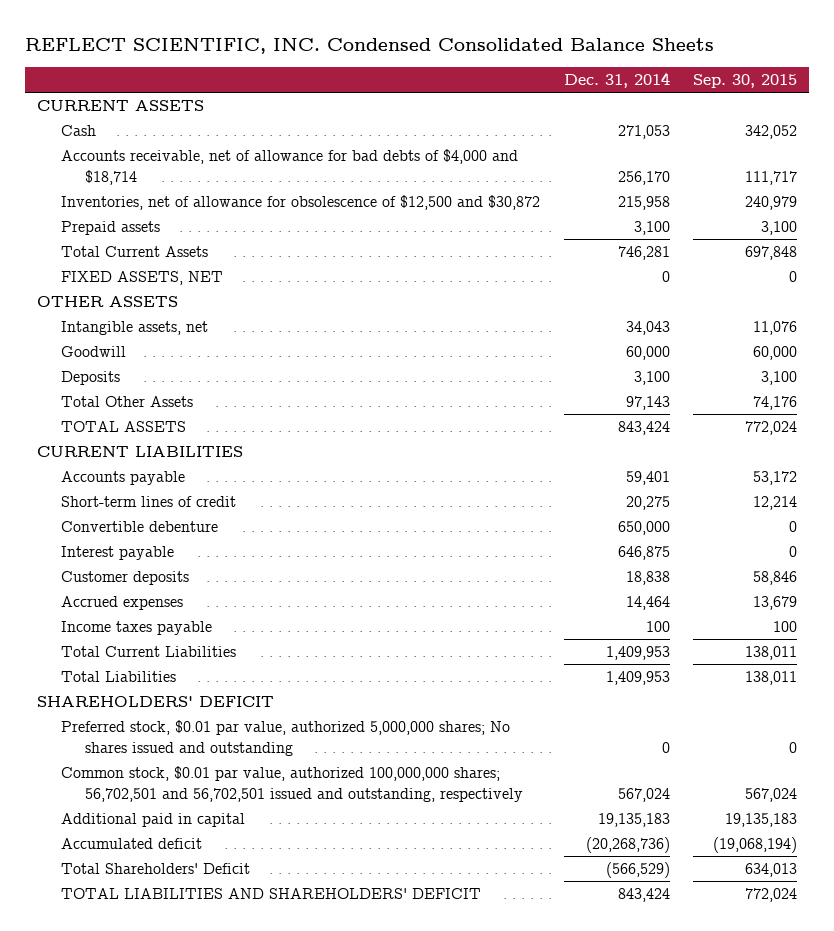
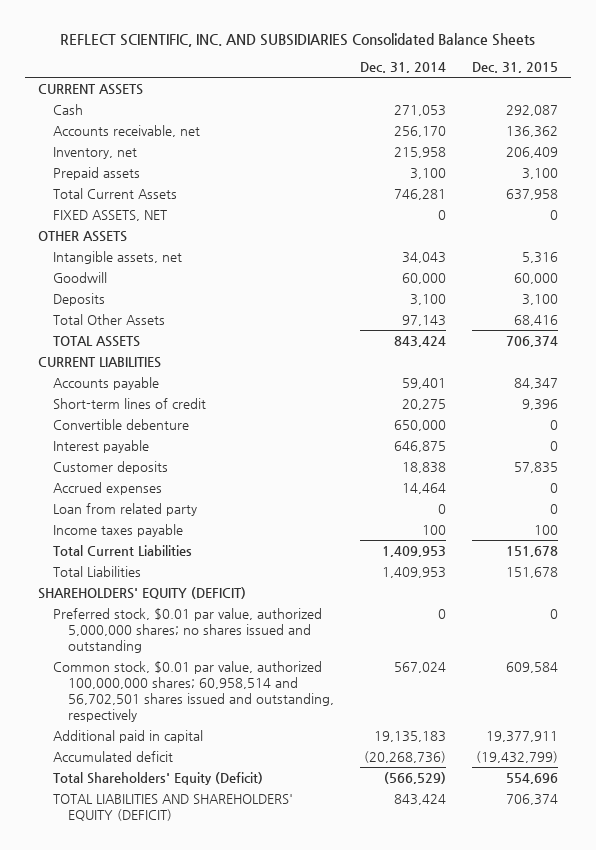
[25,37,715,54] REFLECT SCIENTIFIC, INC. Condensed Consolidated Balance Sheets -> [59,33,535,48] REFLECT SCIENTIFIC, INC. AND SUBSIDIARIES Consolidated Balance Sheets
[693,74,798,89] Sep. 30, 2015 -> none
none -> [472,62,559,74] Dec. 31, 2015
[61,149,519,186] Accounts receivable, net of allowance for bad debts of $4,000 and $18,714 -> [53,124,201,137] Accounts receivable, net
[61,195,541,211] Inventories, net of allowance for obsolescence of $12,500 and $30,872 -> [53,146,138,159] Inventory, net
none -> [53,502,198,516] Loan from related party
[37,696,275,708] SHAREHOLDERS' DEFICIT -> [37,586,246,599] SHAREHOLDERS' EQUITY (DEFICIT)
[61,720,511,757] Preferred stock, $0.01 par value, authorized 5,000,000 shares; No shares issued and outstanding -> [53,607,323,653] Preferred stock, $0.01 par value, authorized 5,000,000 shares; no shares issued and outstanding
[61,766,524,803] Common stock, $0.01 par value, authorized 100,000,000 shares; 56,702,501 and 56,702,501 issued and outstanding, respectively -> [53,660,335,722] Common stock, $0.01 par value, authorized 100,000,000 shares; 60,958,514 and 56,702,501 shares issued and outstanding, respectively
[61,863,251,875] Total Shareholders' Deficit -> [53,771,264,785] Total Shareholders' Equity (Deficit)
[61,888,482,900] TOTAL LIABILITIES AND SHAREHOLDERS' DEFICIT -> [53,793,294,821] TOTAL LIABILITIES AND SHAREHOLDERS' EQUITY (DEFICIT)

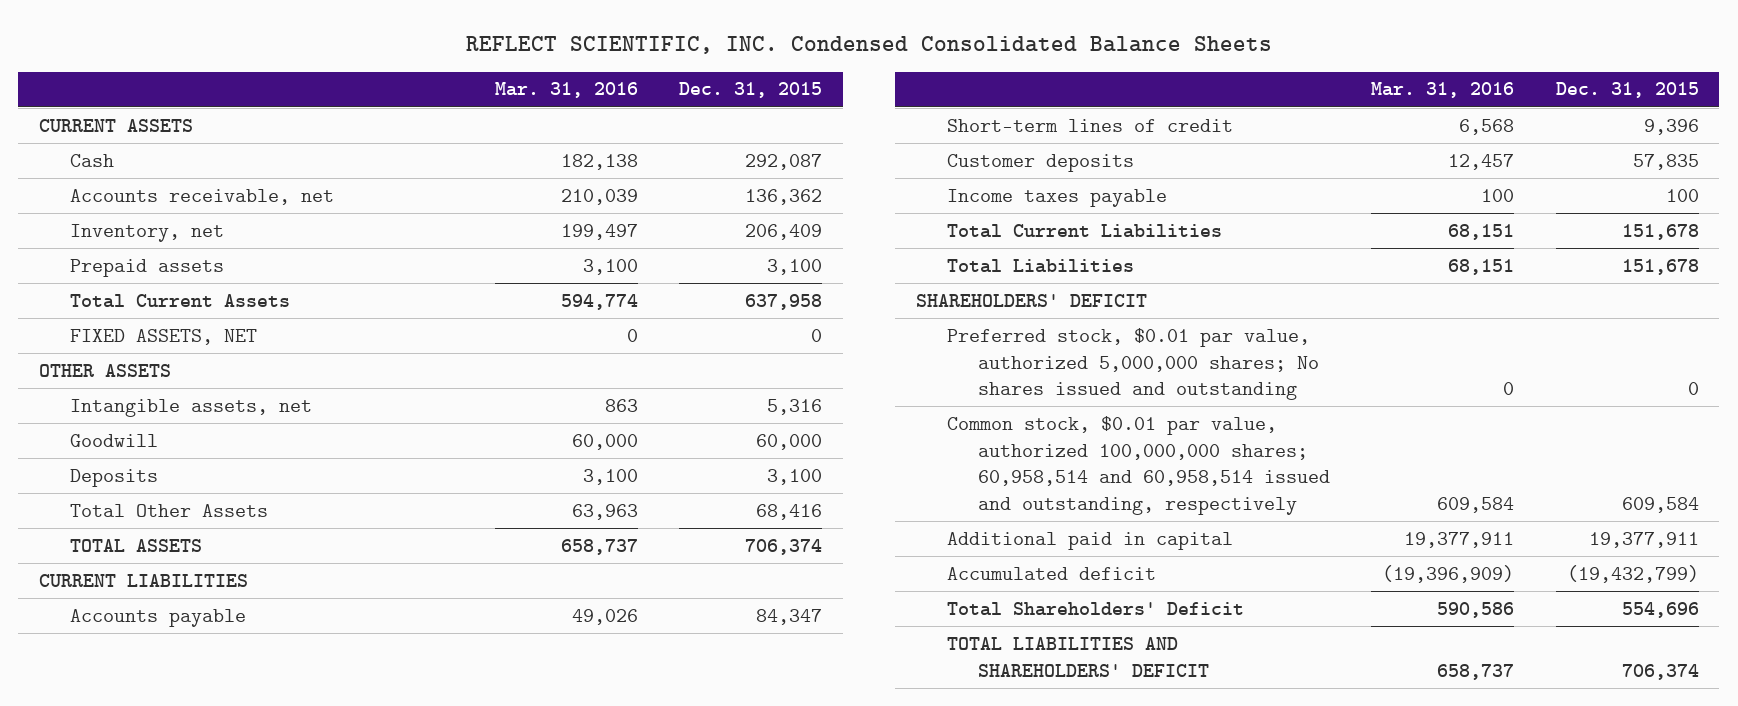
[59,33,535,48] REFLECT SCIENTIFIC, INC. AND SUBSIDIARIES Consolidated Balance Sheets -> [465,35,1272,54] REFLECT SCIENTIFIC, INC. Condensed Consolidated Balance Sheets
[360,62,447,74] Dec. 31, 2014 -> none
none -> [494,82,638,99] Mar. 31, 2016
[53,418,190,430] Convertible debenture -> none
[53,439,150,453] Interest payable -> none
[53,481,163,495] Accrued expenses -> none
[53,502,198,516] Loan from related party -> none
[37,586,246,599] SHAREHOLDERS' EQUITY (DEFICIT) -> [915,293,1147,307] SHAREHOLDERS' DEFICIT
[53,607,323,653] Preferred stock, $0.01 par value, authorized 5,000,000 shares; no shares issued and outstanding -> [946,327,1319,401] Preferred stock, $0.01 par value, authorized 5,000,000 shares; No shares issued and outstanding
[53,660,335,722] Common stock, $0.01 par value, authorized 100,000,000 shares; 60,958,514 and 56,702,501 shares issued and outstanding, respectively -> [946,415,1330,515] Common stock, $0.01 par value, authorized 100,000,000 shares; 60,958,514 and 60,958,514 issued and outstanding, respectively
[53,771,264,785] Total Shareholders' Equity (Deficit) -> [946,601,1244,616] Total Shareholders' Deficit
[53,793,294,821] TOTAL LIABILITIES AND SHAREHOLDERS' EQUITY (DEFICIT) -> [946,636,1209,677] TOTAL LIABILITIES AND SHAREHOLDERS' DEFICIT

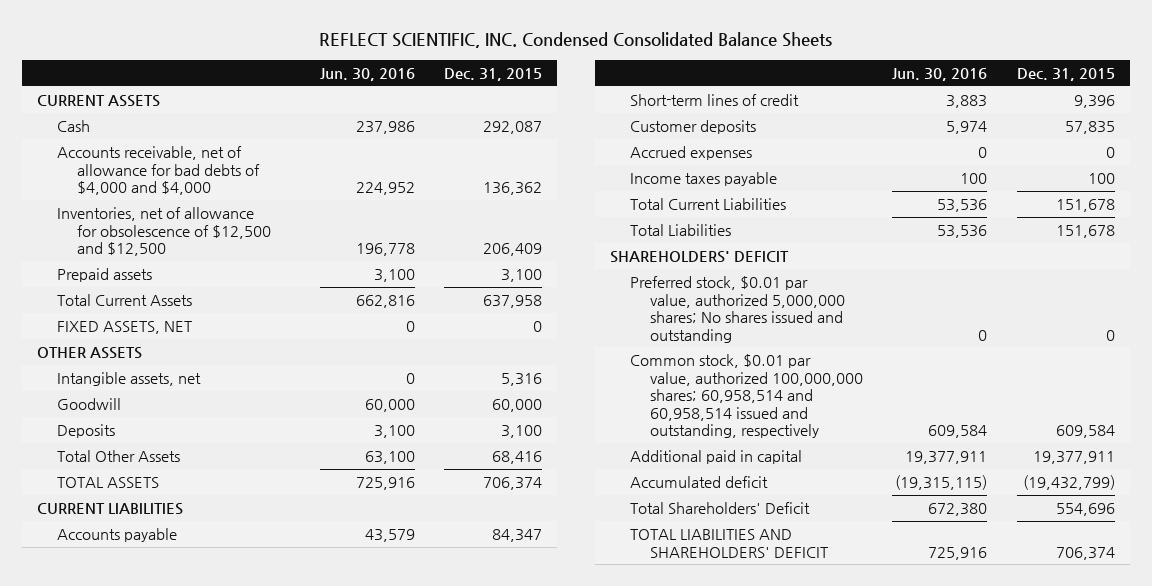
[494,82,638,99] Mar. 31, 2016 -> none
none -> [319,68,415,82] Jun. 30, 2016
[70,188,335,205] Accounts receivable, net -> [56,146,260,196] Accounts receivable, net of allowance for bad debts of $4,000 and $4,000
[70,223,225,242] Inventory, net -> [56,207,271,257] Inventories, net of allowance for obsolescence of $12,500 and $12,500
none -> [629,146,752,161] Accrued expenses

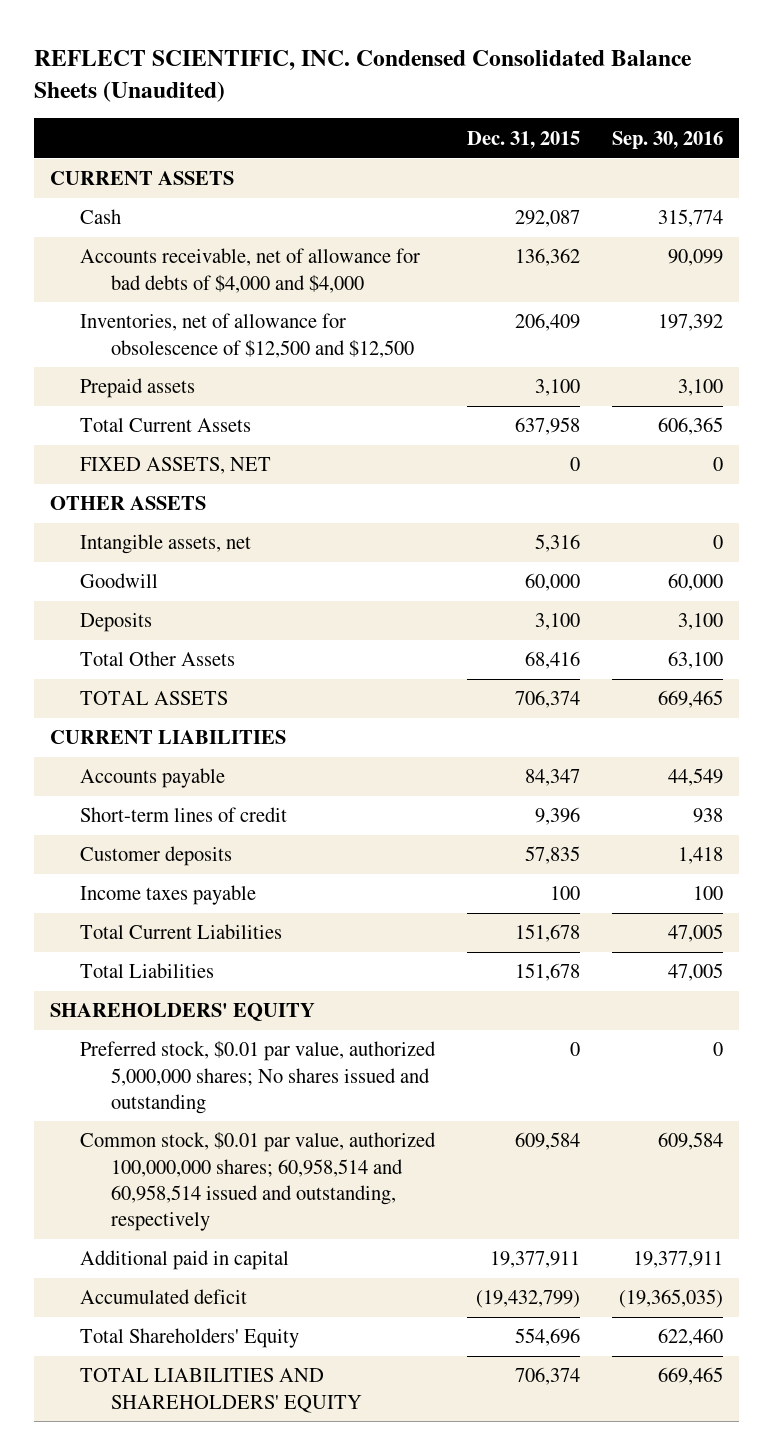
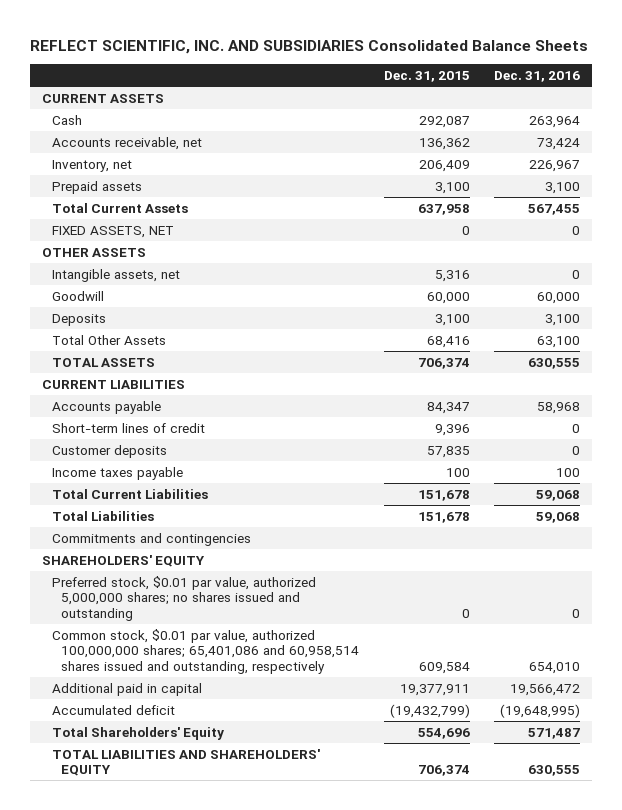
[33,49,692,102] REFLECT SCIENTIFIC, INC. Condensed Consolidated Balance Sheets (Unaudited) -> [30,40,589,55] REFLECT SCIENTIFIC, INC. AND SUBSIDIARIES Consolidated Balance Sheets
[612,130,724,149] Sep. 30, 2016 -> none
none -> [493,70,580,82] Dec. 31, 2016
[80,248,421,293] Accounts receivable, net of allowance for bad debts of $4,000 and $4,000 -> [51,136,202,150] Accounts receivable, net
[80,313,414,358] Inventories, net of allowance for obsolescence of $12,500 and $12,500 -> [51,159,132,172] Inventory, net
none -> [51,532,251,546] Commitments and contingencies
[80,1041,437,1114] Preferred stock, $0.01 par value, authorized 5,000,000 shares; No shares issued and outstanding -> [51,575,316,621] Preferred stock, $0.01 par value, authorized 5,000,000 shares; no shares issued and outstanding
[80,1132,437,1231] Common stock, $0.01 par value, authorized 100,000,000 shares; 60,958,514 and 60,958,514 issued and outstanding, respectively -> [51,628,360,674] Common stock, $0.01 par value, authorized 100,000,000 shares; 65,401,086 and 60,958,514 shares issued and outstanding, respectively

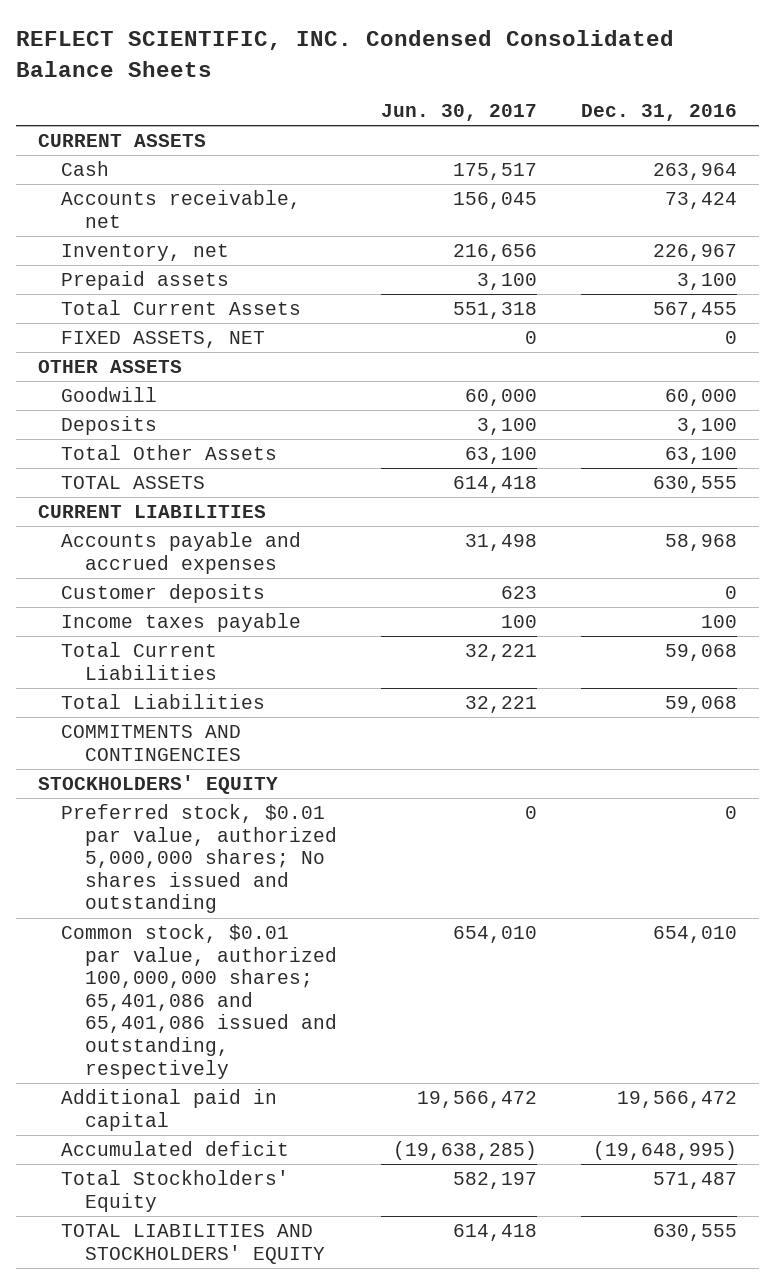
[30,40,589,55] REFLECT SCIENTIFIC, INC. AND SUBSIDIARIES Consolidated Balance Sheets -> [16,30,675,77] REFLECT SCIENTIFIC, INC. Condensed Consolidated Balance Sheets
[383,70,470,82] Dec. 31, 2015 -> none
none -> [380,104,537,122] Jun. 30, 2017
[51,268,180,282] Intangible assets, net -> none
[51,422,205,433] Short-term lines of credit -> none
[51,400,161,414] Accounts payable -> [61,532,302,574] Accounts payable and accrued expenses
[51,532,251,546] Commitments and contingencies -> [61,725,242,761] COMMITMENTS AND CONTINGENCIES
[42,554,206,567] SHAREHOLDERS' EQUITY -> [38,775,279,795] STOCKHOLDERS' EQUITY
[51,575,316,621] Preferred stock, $0.01 par value, authorized 5,000,000 shares; no shares issued and outstanding -> [61,804,337,914] Preferred stock, $0.01 par value, authorized 5,000,000 shares; No shares issued and outstanding
[51,628,360,674] Common stock, $0.01 par value, authorized 100,000,000 shares; 65,401,086 and 60,958,514 shares issued and outstanding, respectively -> [61,924,337,1079] Common stock, $0.01 par value, authorized 100,000,000 shares; 65,401,086 and 65,401,086 issued and outstanding, respectively
[51,726,224,740] Total Shareholders' Equity -> [61,1170,290,1212] Total Stockholders' Equity
[51,748,320,777] TOTAL LIABILITIES AND SHAREHOLDERS' EQUITY -> [61,1224,325,1264] TOTAL LIABILITIES AND STOCKHOLDERS' EQUITY

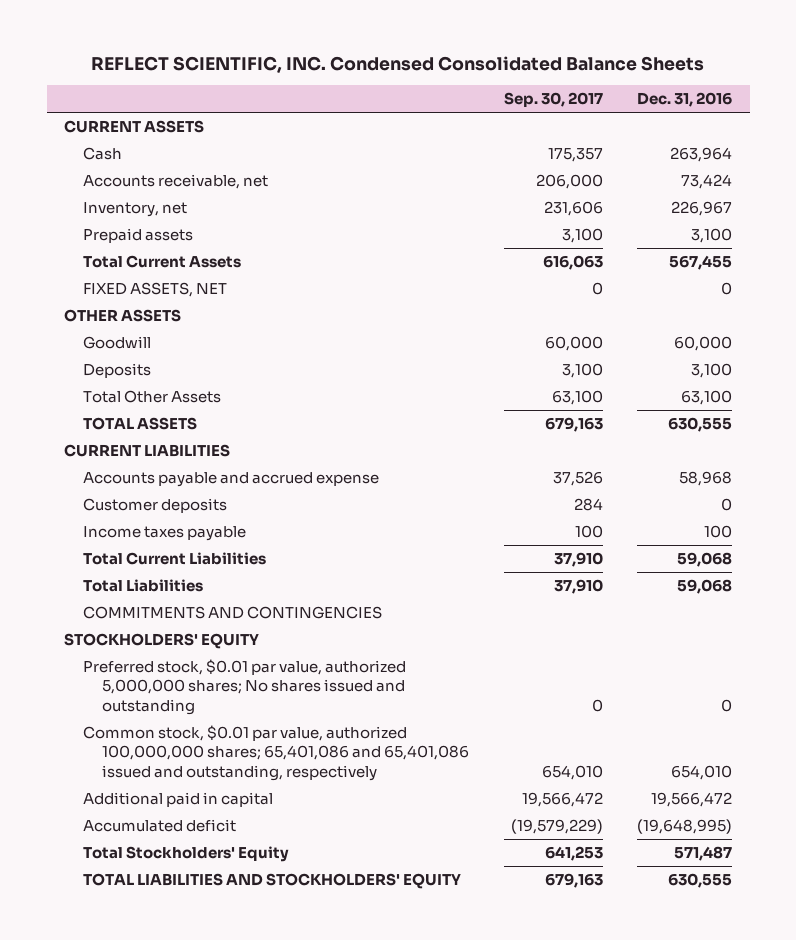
[380,104,537,122] Jun. 30, 2017 -> none
none -> [503,92,603,108] Sep. 30, 2017
[61,532,302,574] Accounts payable and accrued expenses -> [83,471,380,487] Accounts payable and accrued expense

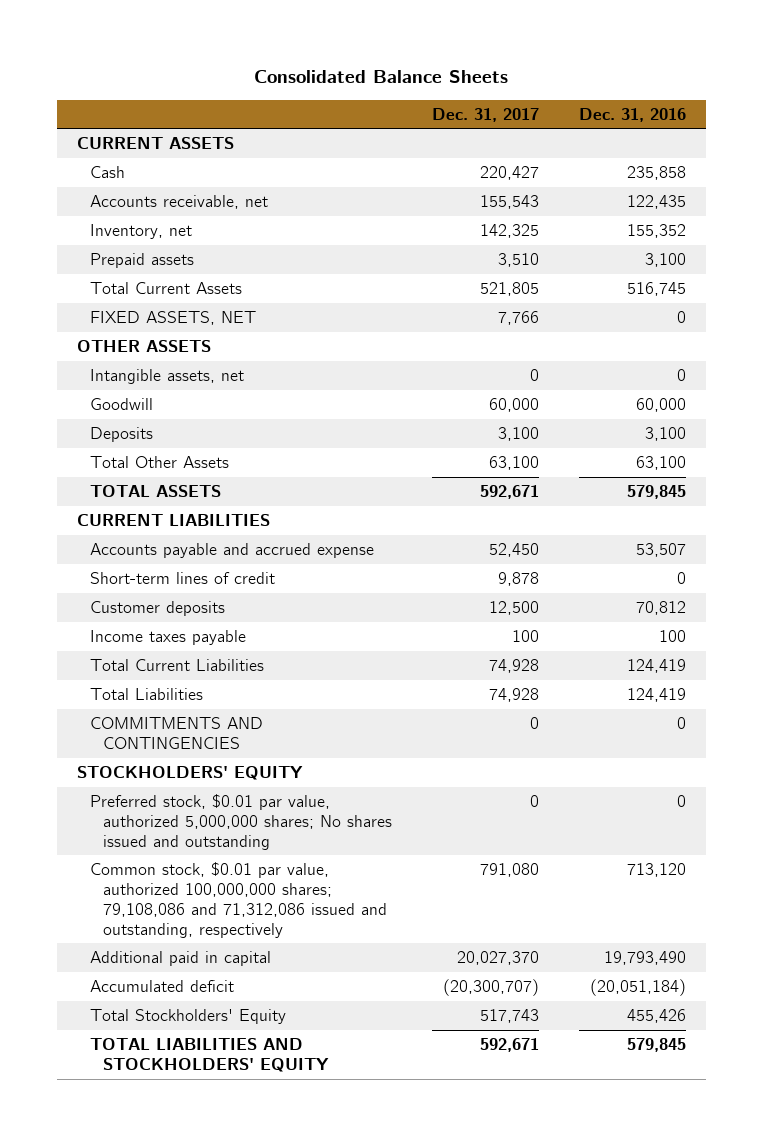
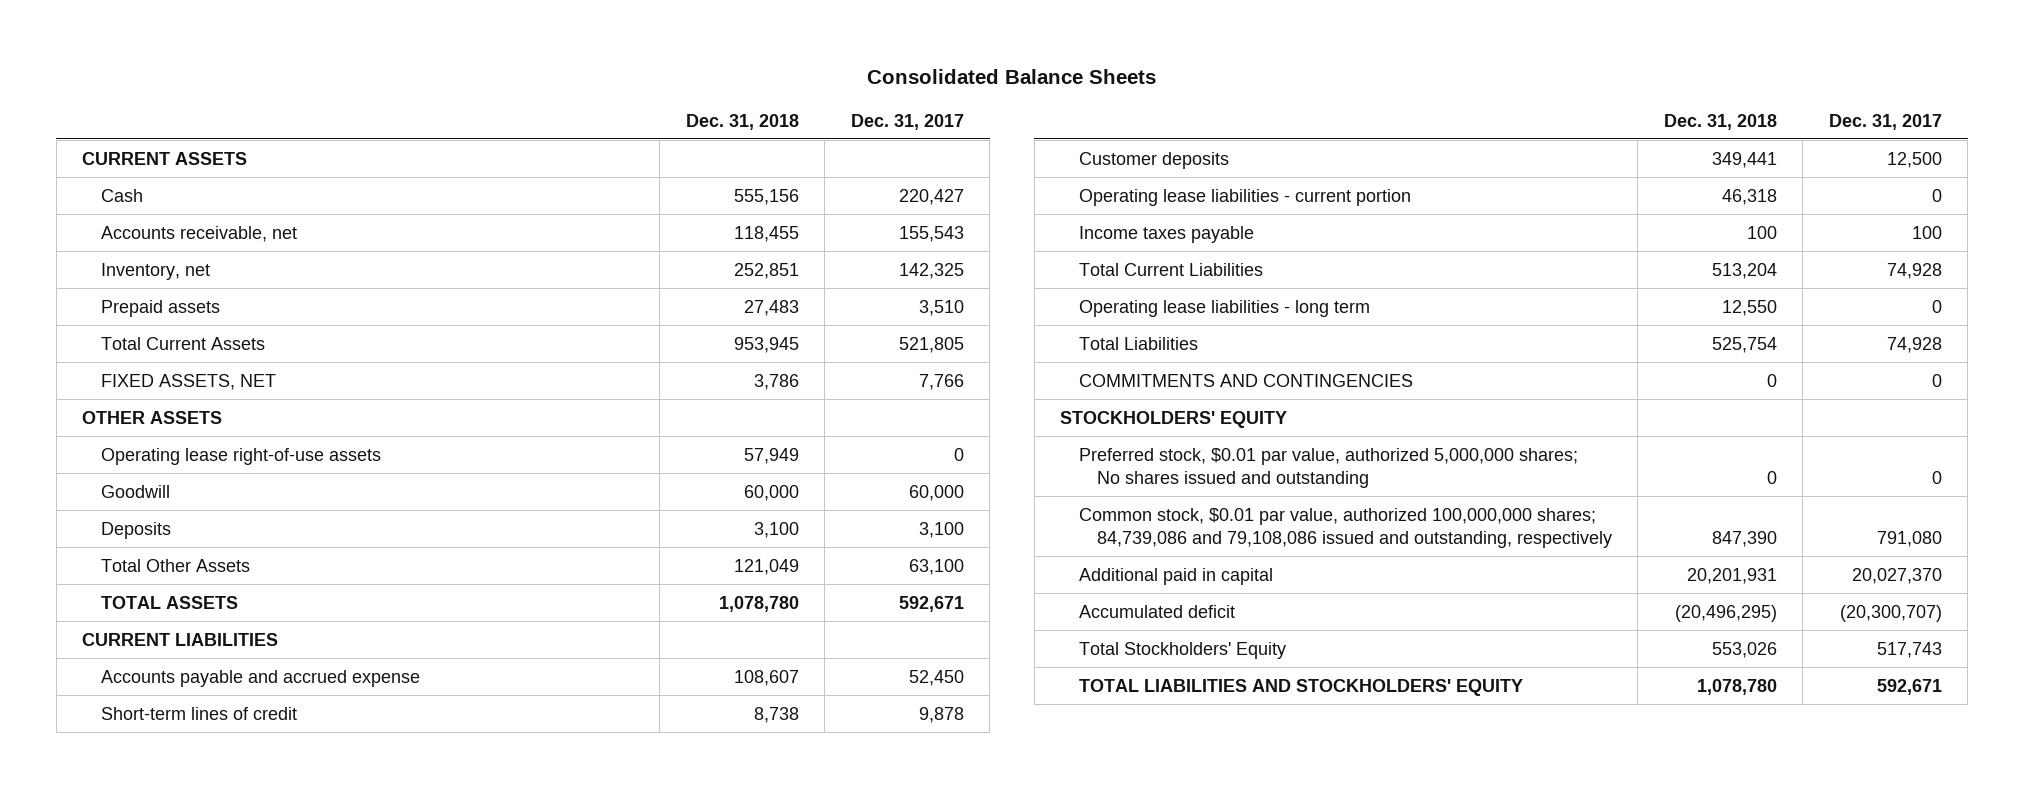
[578,107,686,122] Dec. 31, 2016 -> none
none -> [685,113,799,130] Dec. 31, 2018
[90,369,245,385] Intangible assets, net -> none
none -> [100,447,381,465] Operating lease right-of-use assets
none -> [1078,188,1411,206] Operating lease liabilities - current portion
none -> [1078,299,1370,317] Operating lease liabilities - long term
[90,862,388,938] Common stock, $0.01 par value, authorized 100,000,000 shares; 79,108,086 and 71,312,086 issued and outstanding, respectively -> [1078,507,1613,548] Common stock, $0.01 par value, authorized 100,000,000 shares; 84,739,086 and 79,108,086 issued and outstanding, respectively

